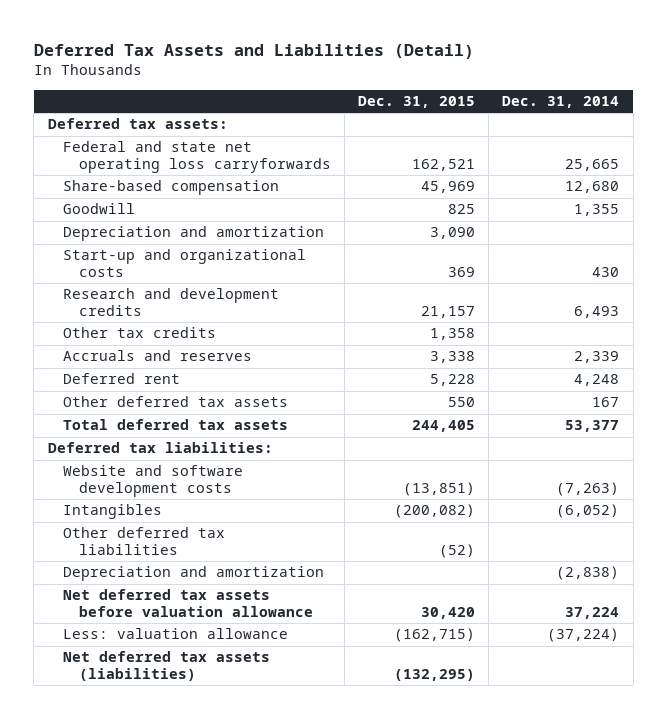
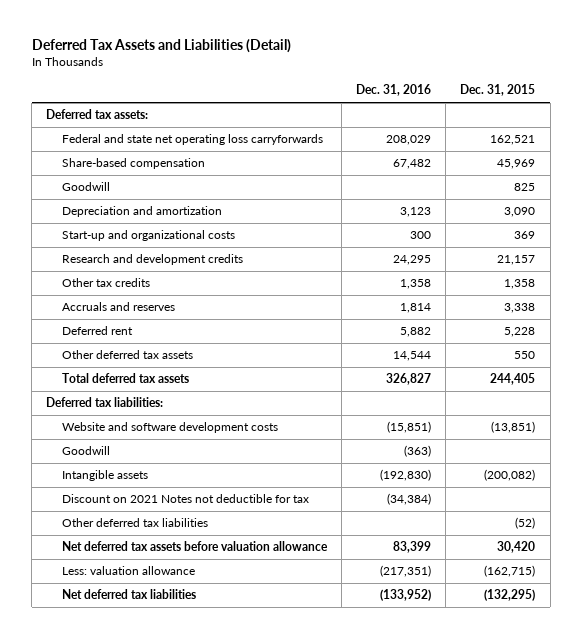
[502,95,620,108] Dec. 31, 2014 -> none
none -> [356,84,432,97] Dec. 31, 2016
none -> [61,446,110,456] Goodwill
[63,504,163,520] Intangibles -> [61,470,148,482] Intangible assets
none -> [61,494,309,504] Discount on 2021 Notes not deductible for tax
[63,566,325,582] Depreciation and amortization -> none
[63,651,271,682] Net deferred tax assets (liabilities) -> [61,589,196,600] Net deferred tax liabilities

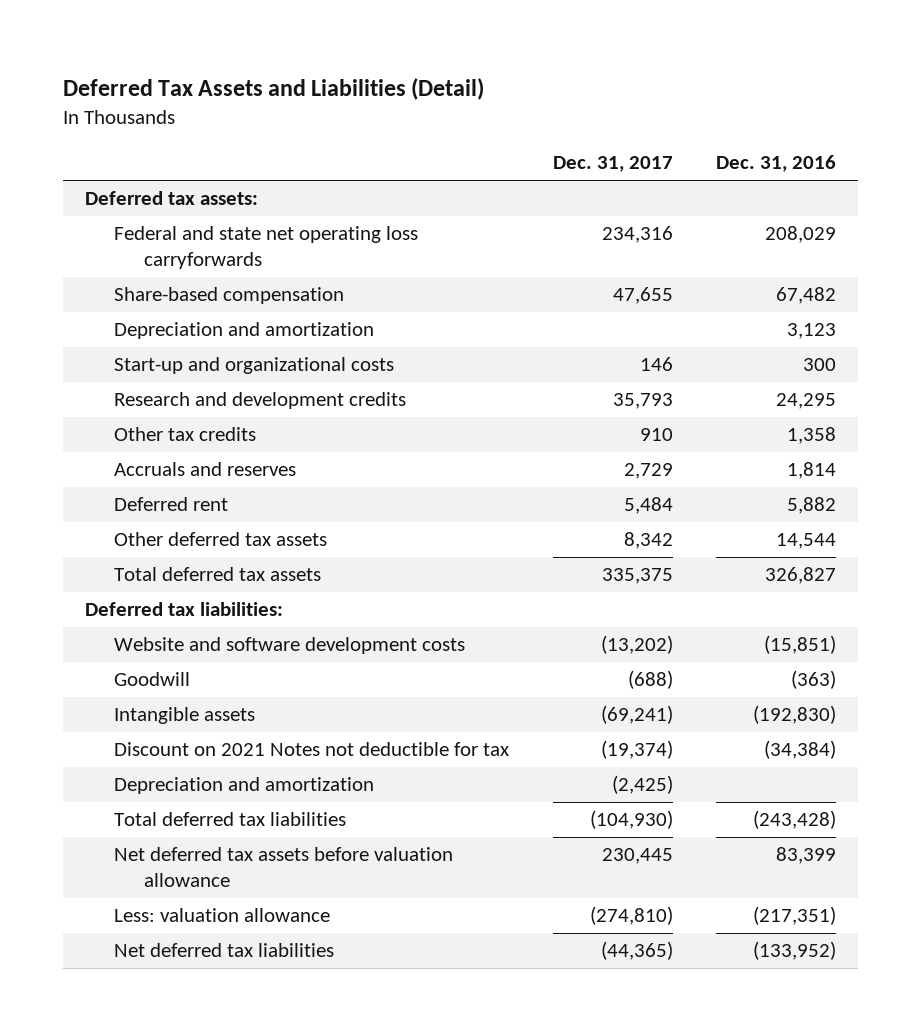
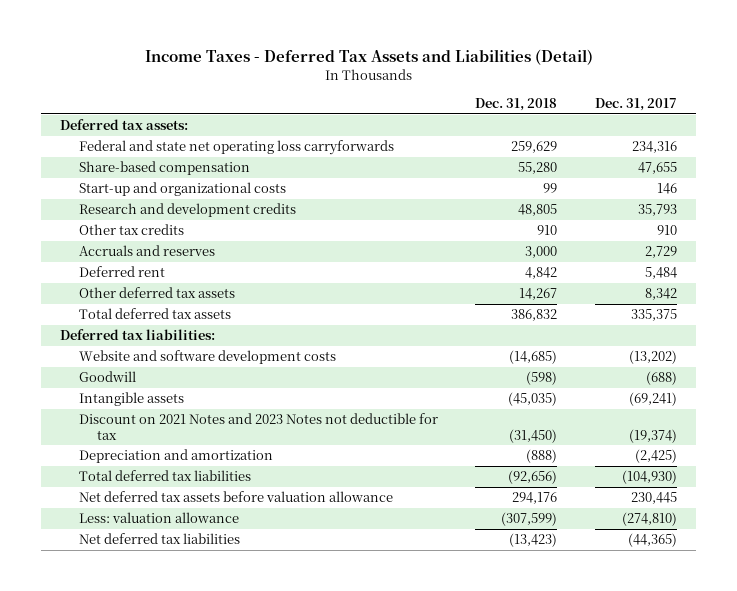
[62,77,484,100] Deferred Tax Assets and Liabilities (Detail) -> [144,48,593,65] Income Taxes - Deferred Tax Assets and Liabilities (Detail)
[716,155,837,173] Dec. 31, 2016 -> none
none -> [475,98,558,112] Dec. 31, 2018
[114,322,375,340] Depreciation and amortization -> none
[114,742,510,757] Discount on 2021 Notes not deductible for tax -> [78,413,438,440] Discount on 2021 Notes and 2023 Notes not deductible for tax

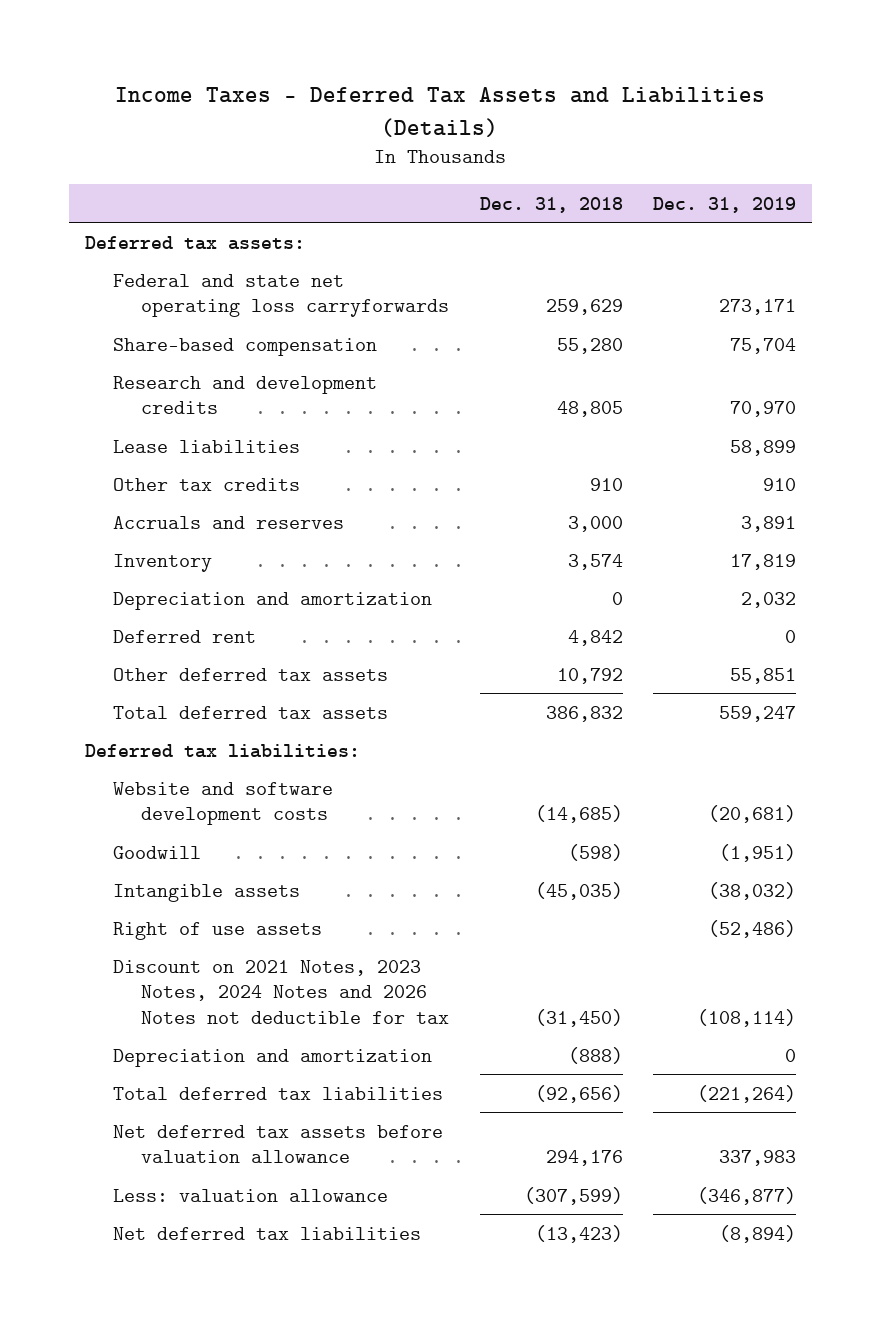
[144,48,593,65] Income Taxes - Deferred Tax Assets and Liabilities (Detail) -> [115,86,766,137] Income Taxes - Deferred Tax Assets and Liabilities (Details)
[595,98,678,112] Dec. 31, 2017 -> none
none -> [653,196,797,213] Dec. 31, 2019
[78,182,286,197] Start-up and organizational costs -> none
none -> [112,439,300,453] Lease liabilities
none -> [112,553,212,572] Inventory
none -> [112,591,432,610] Depreciation and amortization
[519,288,558,301] 14,267 -> [556,667,623,684] 10,792
none -> [112,921,322,940] Right of use assets
[78,413,438,440] Discount on 2021 Notes and 2023 Notes not deductible for tax -> [112,959,450,1024] Discount on 2021 Notes, 2023 Notes, 2024 Notes and 2026 Notes not deductible for tax

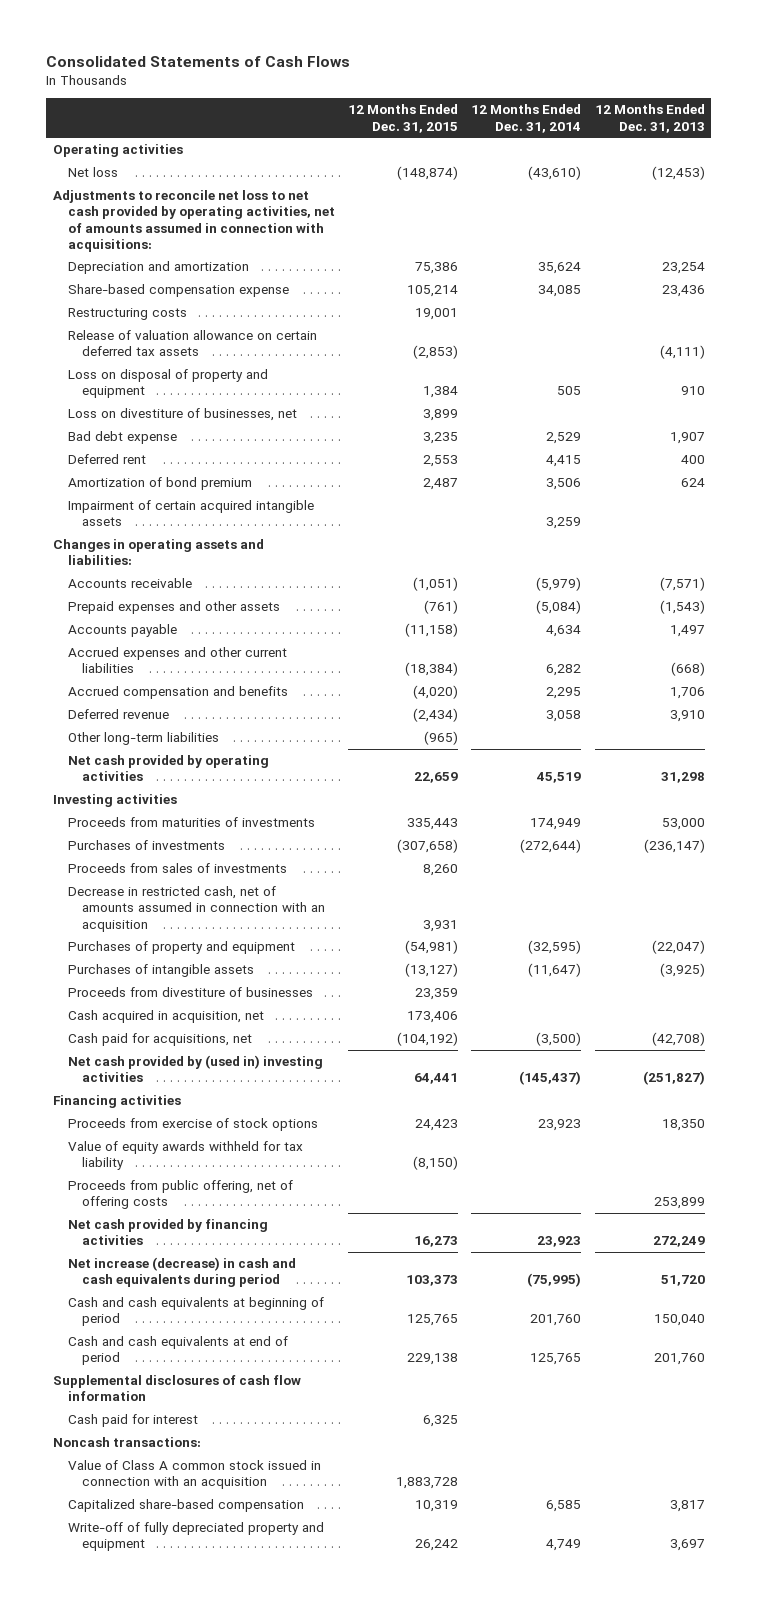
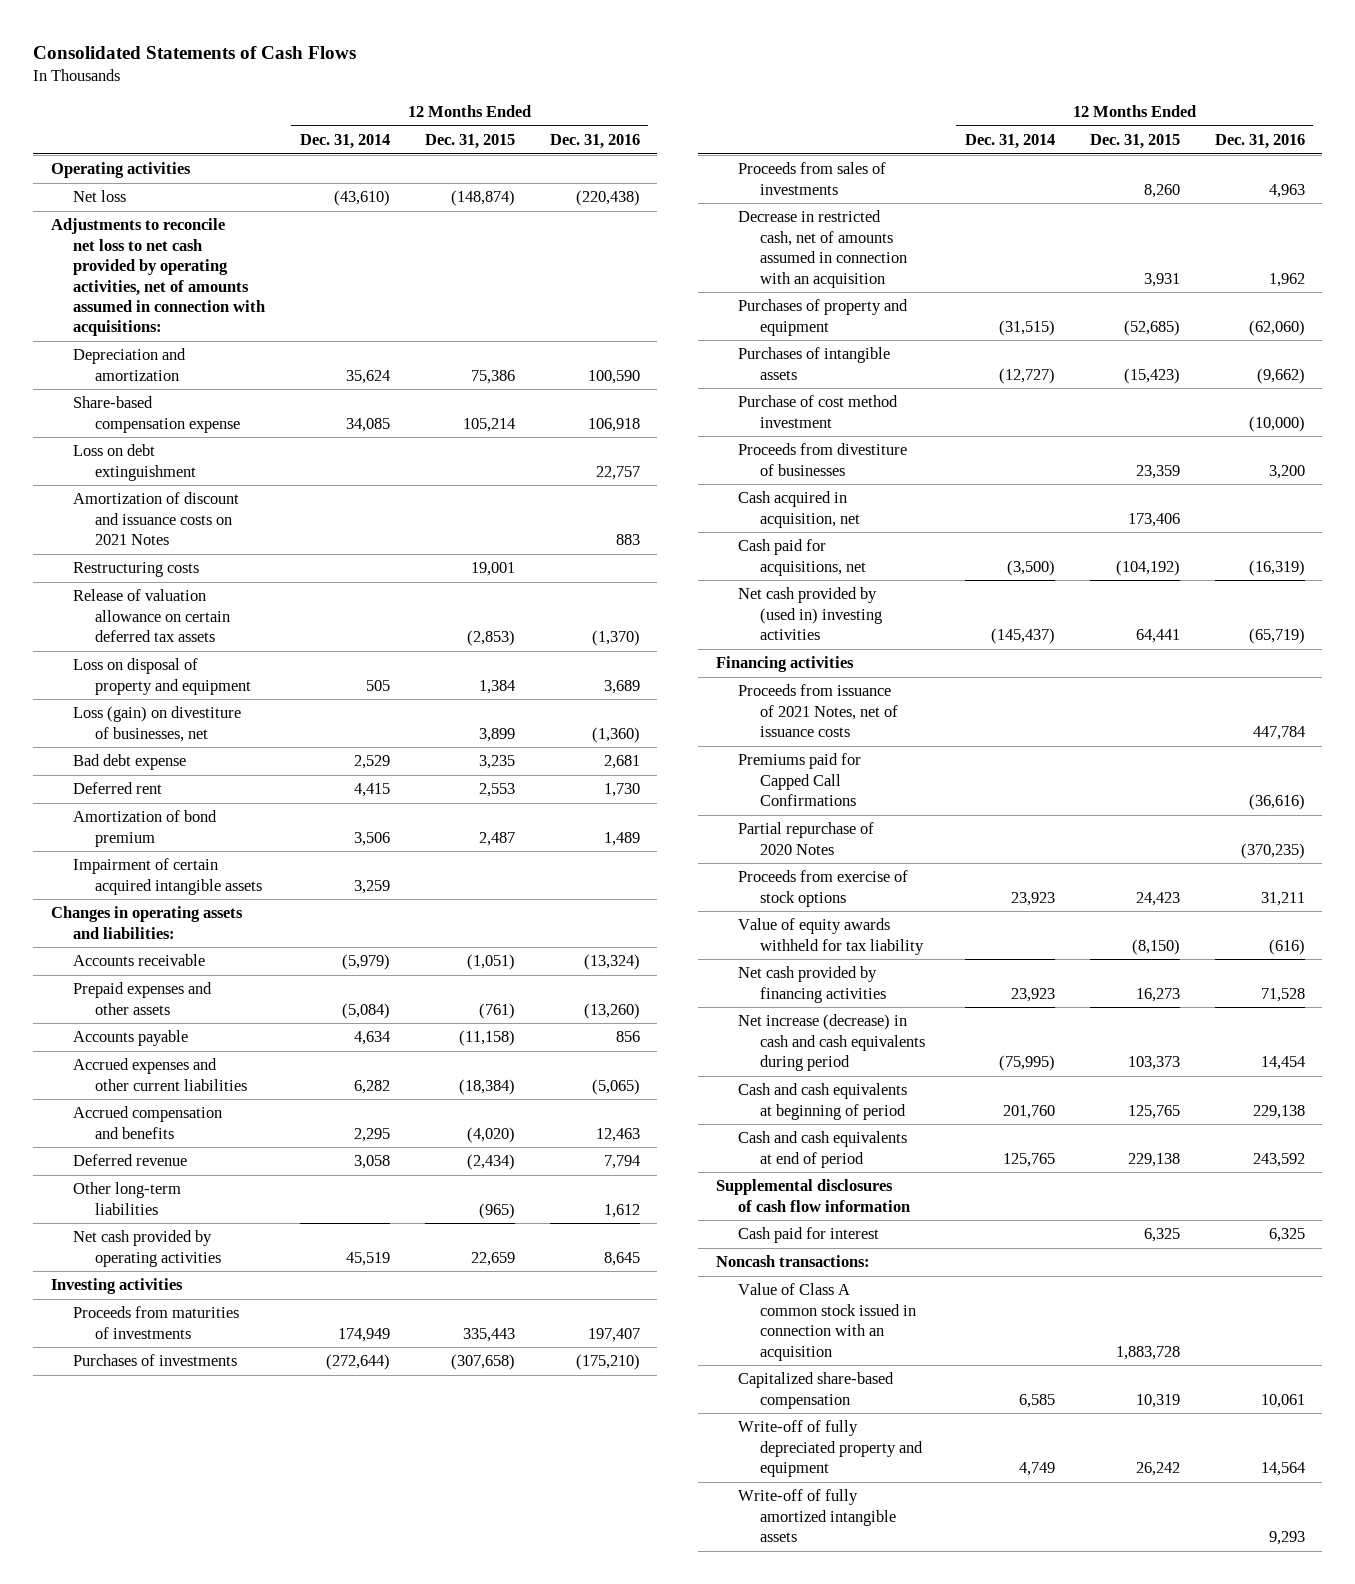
[594,104,705,133] 12 Months Ended Dec. 31, 2013 -> none
none -> [549,134,640,150] Dec. 31, 2016
none -> [72,444,197,481] Loss on debt extinguishment
none -> [72,492,239,546] Amortization of discount and issuance costs on 2021 Notes
[67,408,297,422] Loss on divestiture of businesses, net -> [72,706,241,742] Loss (gain) on divestiture of businesses, net
[404,940,458,955] (54,981) -> [1123,319,1180,336] (52,685)
[528,940,582,955] (32,595) -> [998,319,1055,336] (31,515)
[404,963,458,978] (13,127) -> [1123,367,1180,384] (15,423)
[528,963,582,978] (11,647) -> [998,367,1055,384] (12,727)
none -> [738,395,899,428] Purchase of cost method investment
none -> [738,684,899,738] Proceeds from issuance of 2021 Notes, net of issuance costs
none -> [738,753,862,807] Premiums paid for Capped Call Confirmations
none -> [738,822,875,855] Partial repurchase of 2020 Notes
[67,1180,293,1210] Proceeds from public offering, net of offering costs -> none
none -> [738,1489,897,1543] Write-off of fully amortized intangible assets

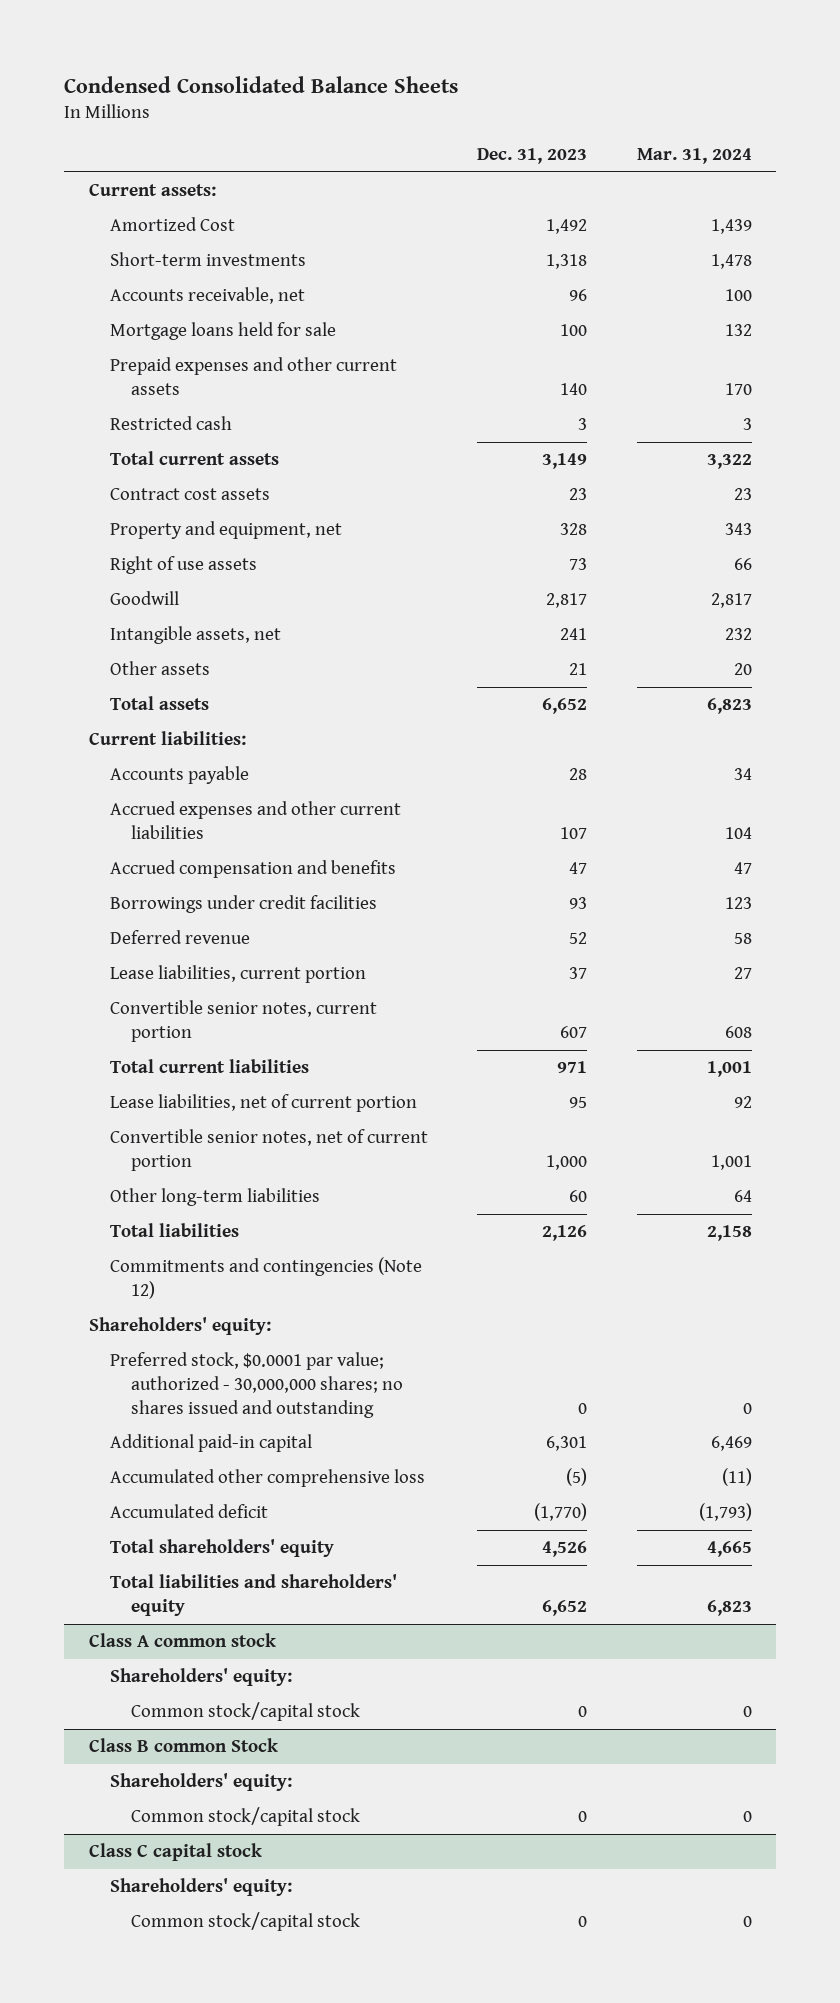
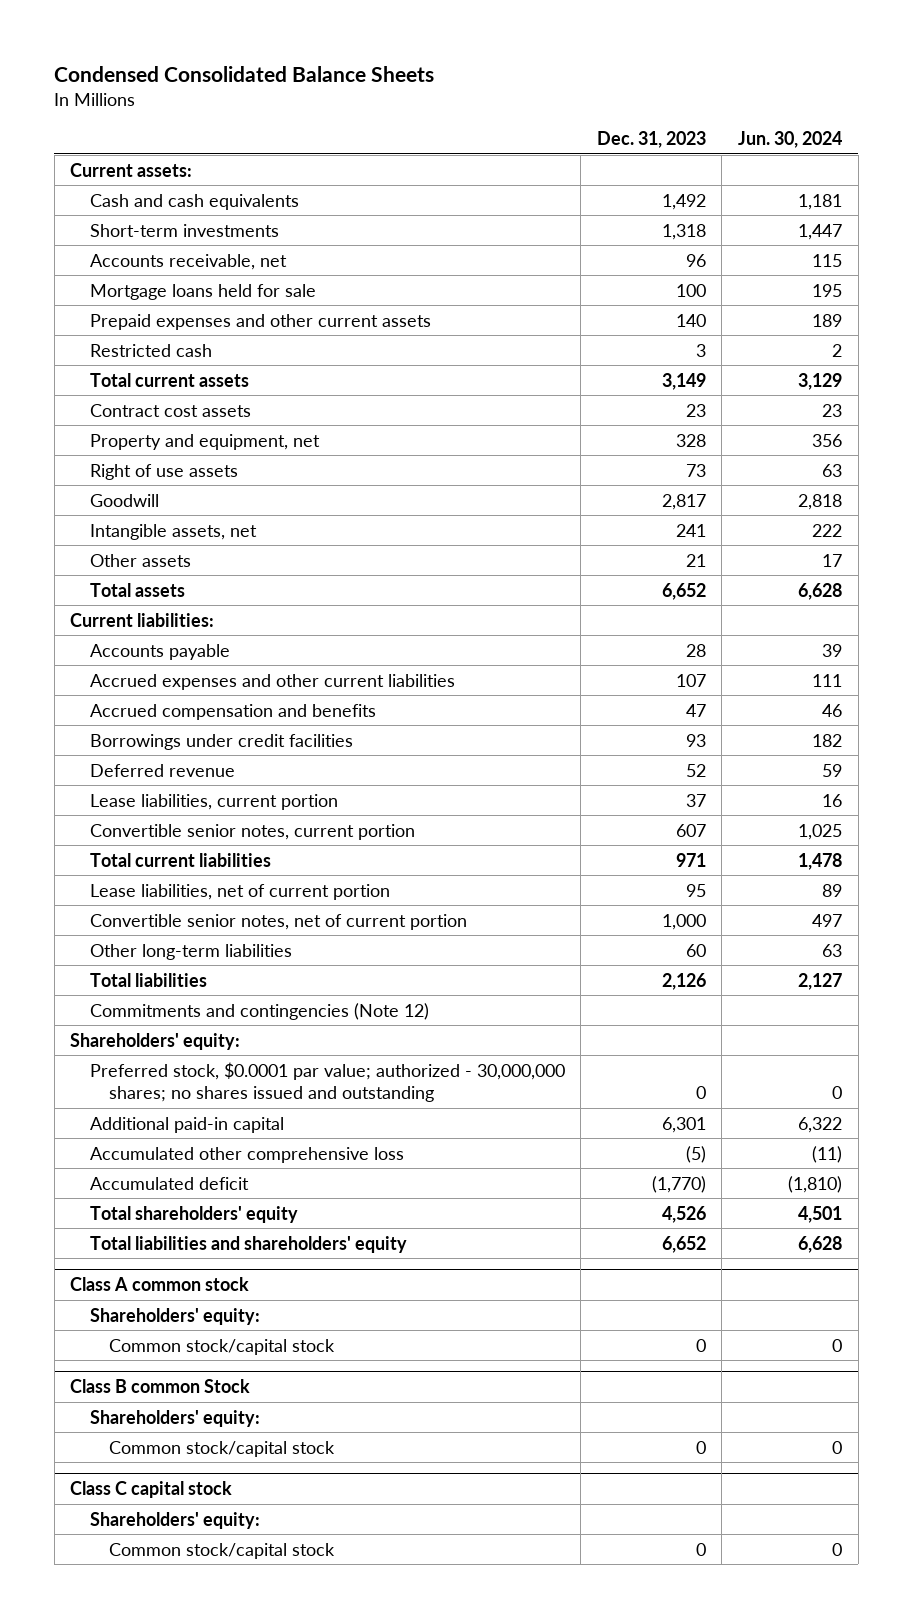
[636,148,752,165] Mar. 31, 2024 -> none
none -> [737,131,842,149] Jun. 30, 2024
[109,217,235,232] Amortized Cost -> [89,193,299,210] Cash and cash equivalents

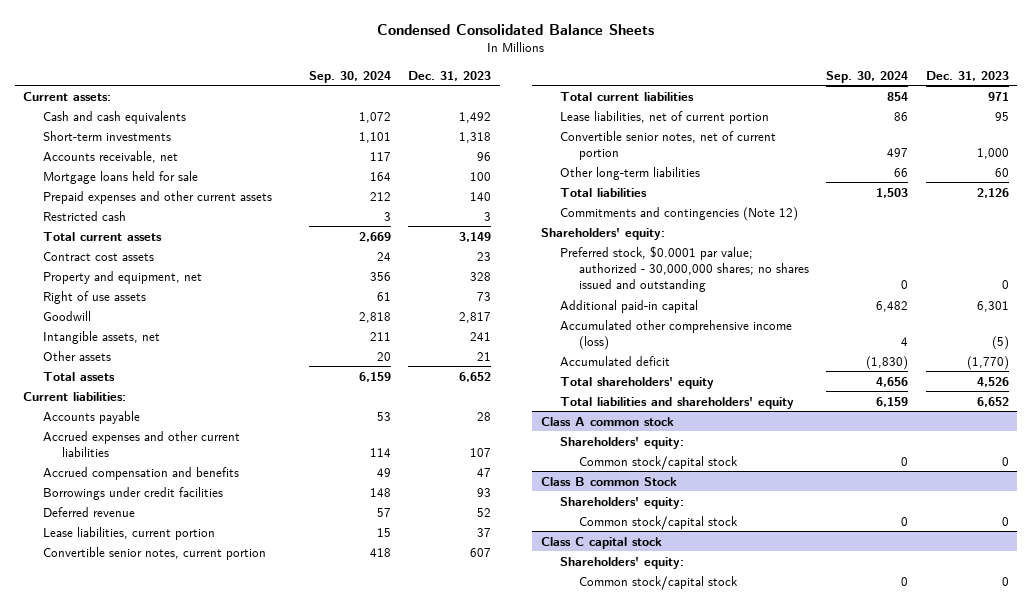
[737,131,842,149] Jun. 30, 2024 -> none
none -> [308,70,391,83] Sep. 30, 2024
[89,1146,404,1163] Accumulated other comprehensive loss -> [560,319,793,350] Accumulated other comprehensive income (loss)

